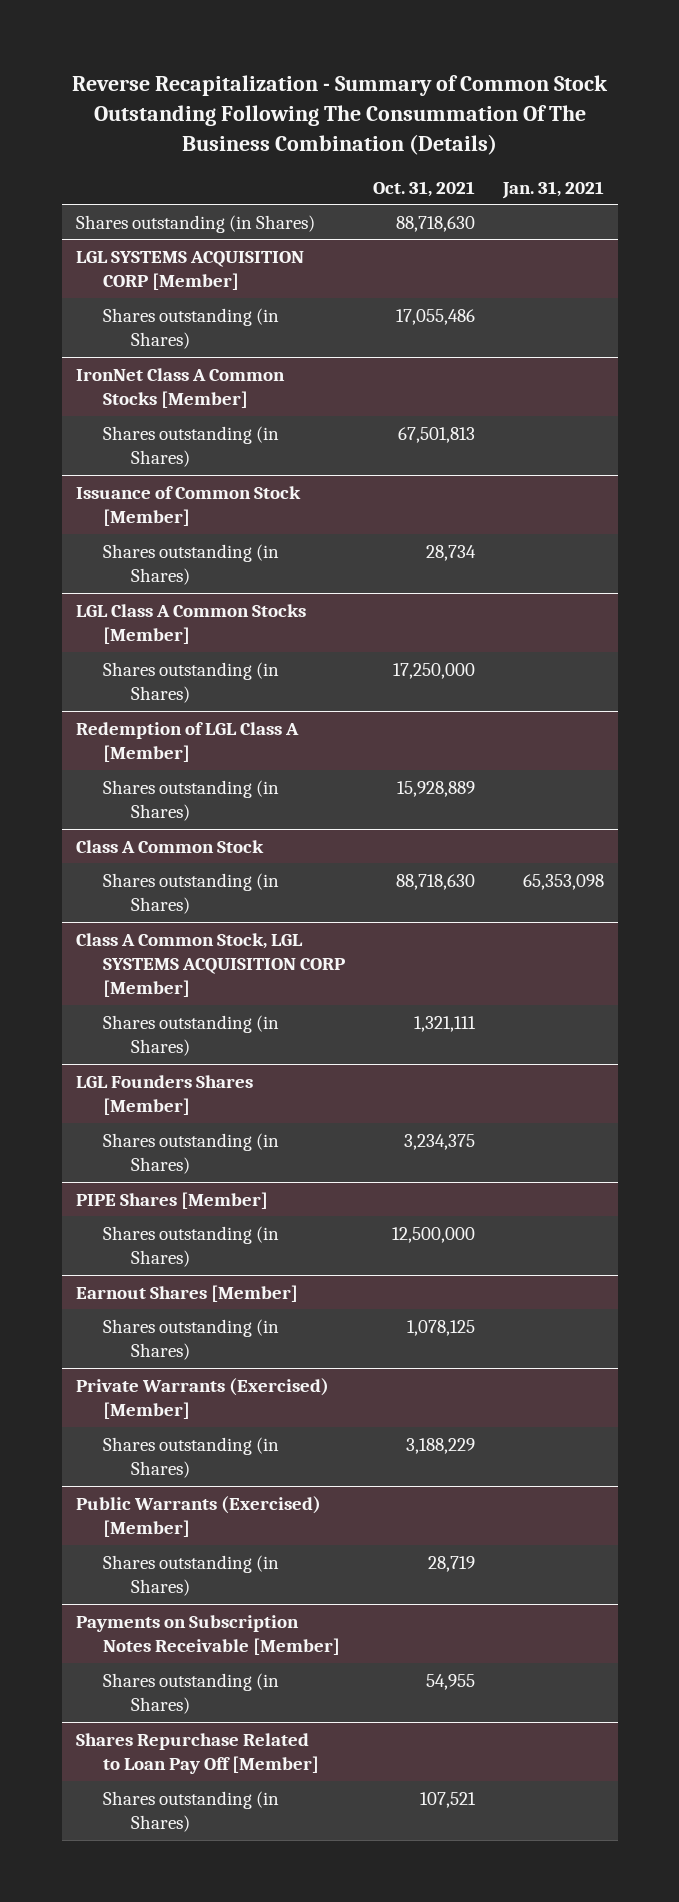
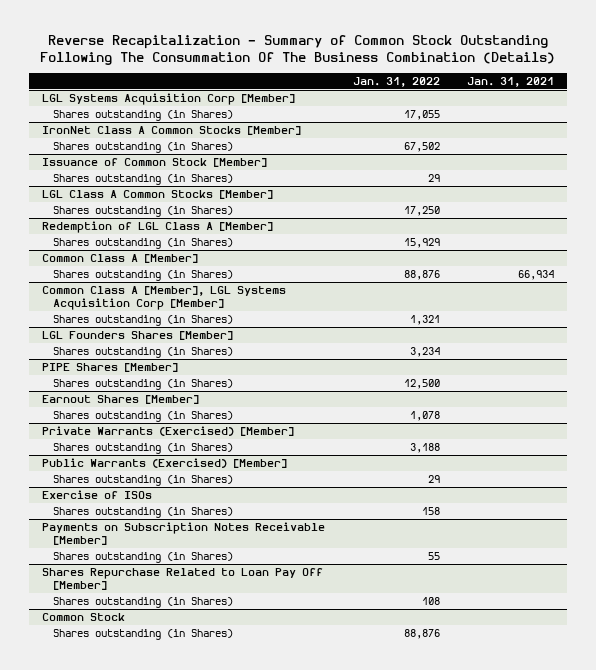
[373,180,476,197] Oct. 31, 2021 -> none
none -> [352,76,440,87] Jan. 31, 2022
[75,214,315,233] Shares outstanding (in Shares) -> none
[75,250,304,290] LGL SYSTEMS ACQUISITION CORP [Member] -> [42,93,296,106] LGL Systems Acquisition Corp [Member]
[75,839,264,853] Class A Common Stock -> [42,254,199,264] Common Class A [Member]
[522,873,604,890] 65,353,098 -> [517,270,554,281] 66,934
[75,932,346,998] Class A Common Stock, LGL SYSTEMS ACQUISITION CORP [Member] -> [42,286,287,310] Common Class A [Member], LGL Systems Acquisition Corp [Member]
none -> [42,490,153,500] Exercise of ISOs
none -> [52,507,233,519] Shares outstanding (in Shares)
none -> [42,613,126,622] Common Stock
none -> [52,629,233,641] Shares outstanding (in Shares)

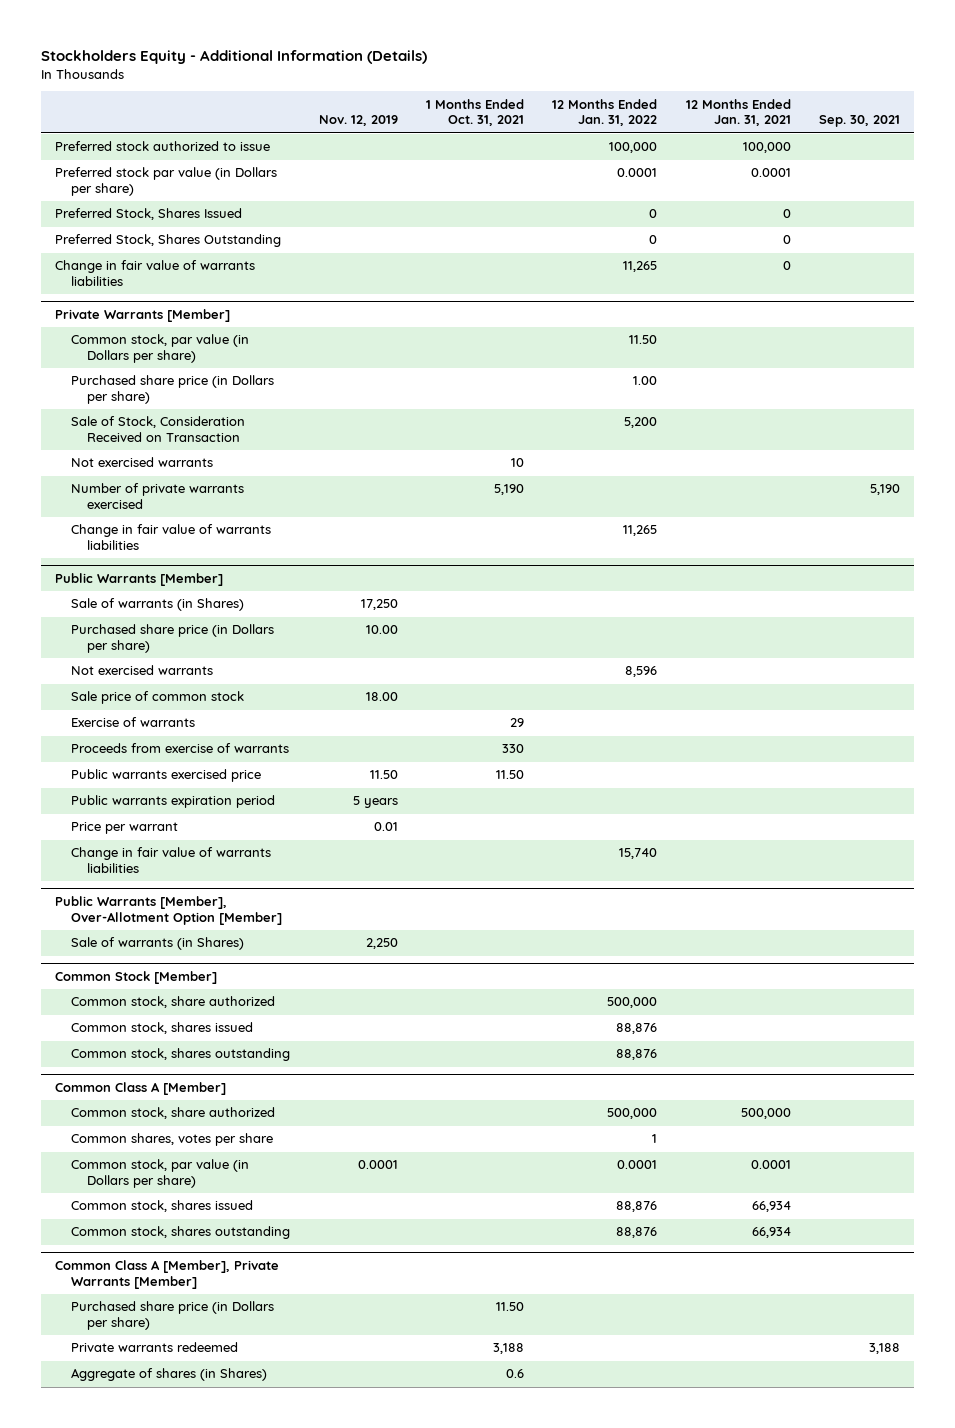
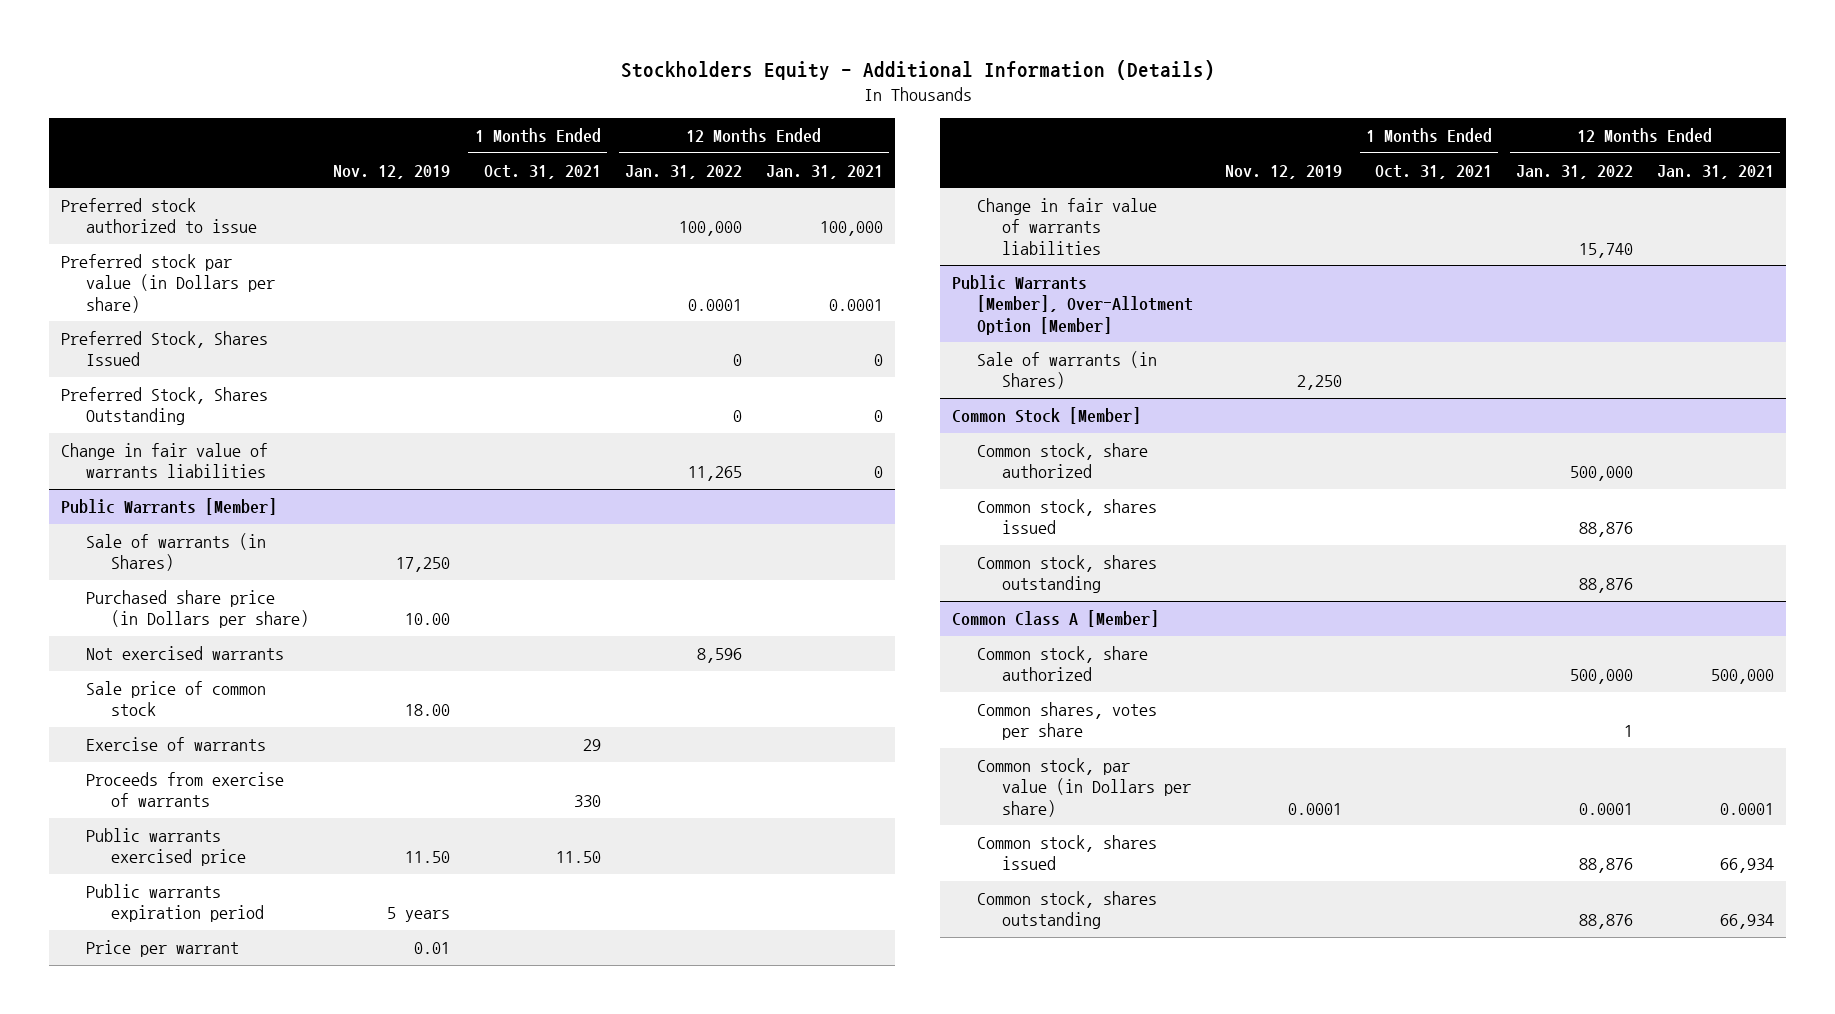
[818,115,900,128] Sep. 30, 2021 -> none
[55,309,231,323] Private Warrants [Member] -> none
[71,334,250,363] Common stock, par value (in Dollars per share) -> none
[71,375,275,404] Purchased share price (in Dollars per share) -> none
[71,416,246,442] Sale of Stock, Consideration Received on Transaction -> none
[71,457,214,468] Not exercised warrants -> none
[71,483,245,509] Number of private warrants exercised -> none
[71,524,272,550] Change in fair value of warrants liabilities -> none
[55,1260,280,1289] Common Class A [Member], Private Warrants [Member] -> none
[71,1301,275,1330] Purchased share price (in Dollars per share) -> none
[71,1342,239,1353] Private warrants redeemed -> none
[71,1368,268,1382] Aggregate of shares (in Shares) -> none

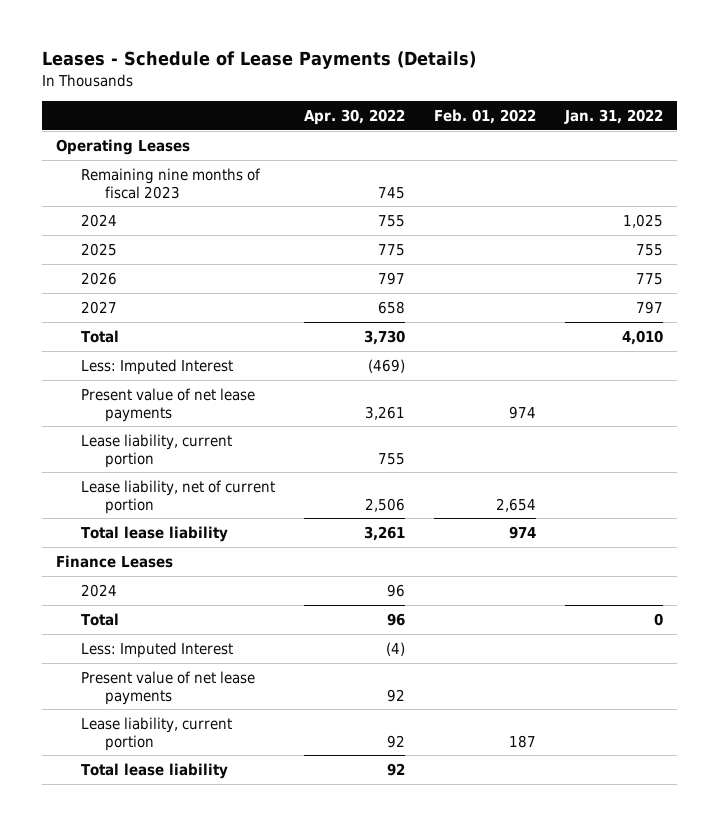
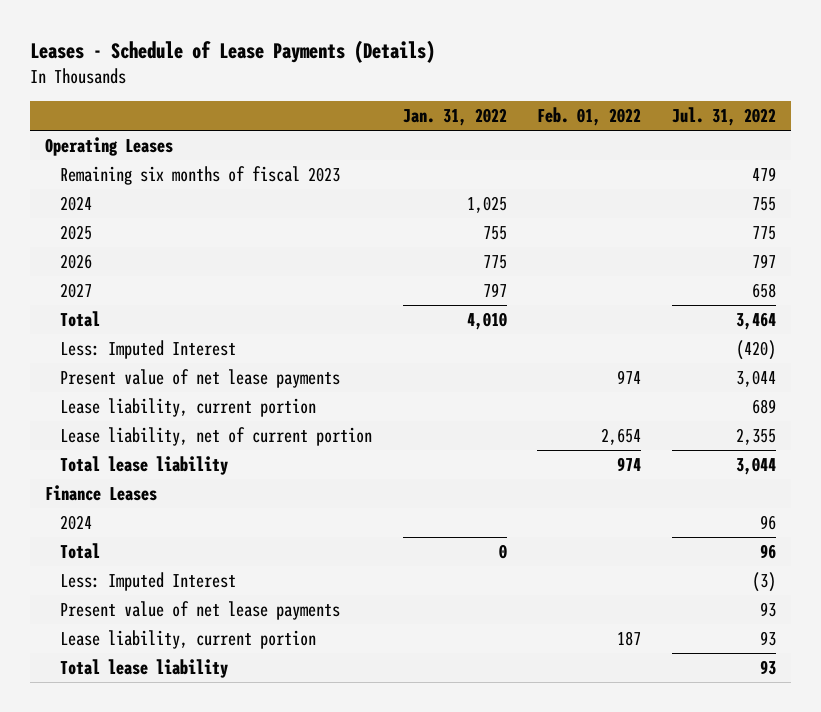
[303,108,405,125] Apr. 30, 2022 -> none
none -> [672,107,777,127] Jul. 31, 2022
[80,167,261,199] Remaining nine months of fiscal 2023 -> [60,165,341,185] Remaining six months of fiscal 2023

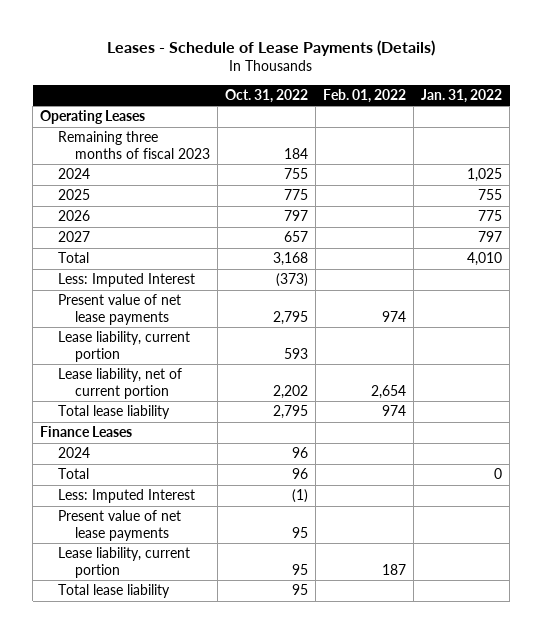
[672,107,777,127] Jul. 31, 2022 -> none
none -> [224,88,308,103] Oct. 31, 2022
[60,165,341,185] Remaining six months of fiscal 2023 -> [57,131,210,159] Remaining three months of fiscal 2023

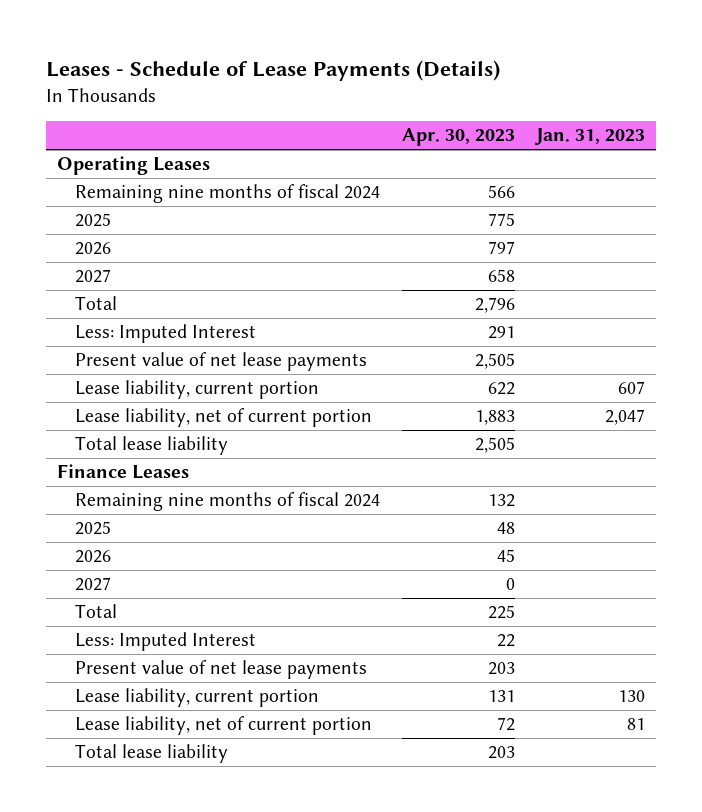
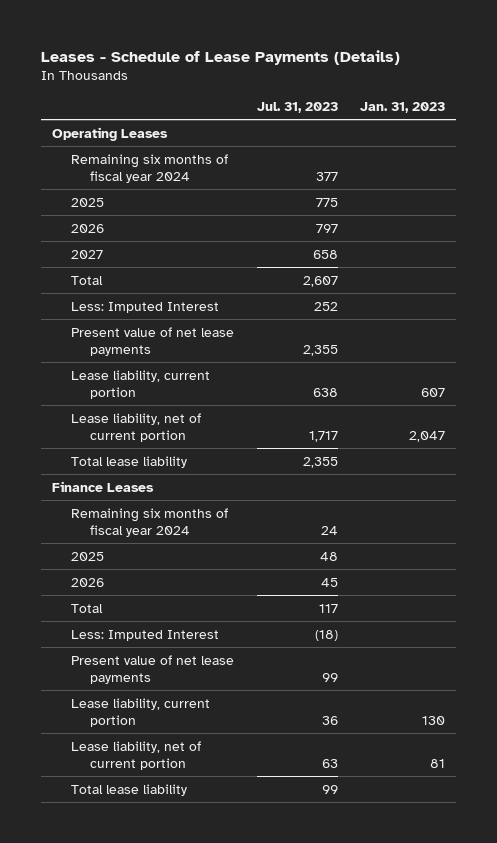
[401,128,515,147] Apr. 30, 2023 -> none
none -> [256,101,338,113] Jul. 31, 2023
[75,184,381,204] Remaining nine months of fiscal 2024 -> [71,153,229,183] Remaining six months of fiscal year 2024
[75,492,381,512] Remaining nine months of fiscal 2024 -> [71,507,229,537] Remaining six months of fiscal year 2024
[75,577,112,592] 2027 -> none

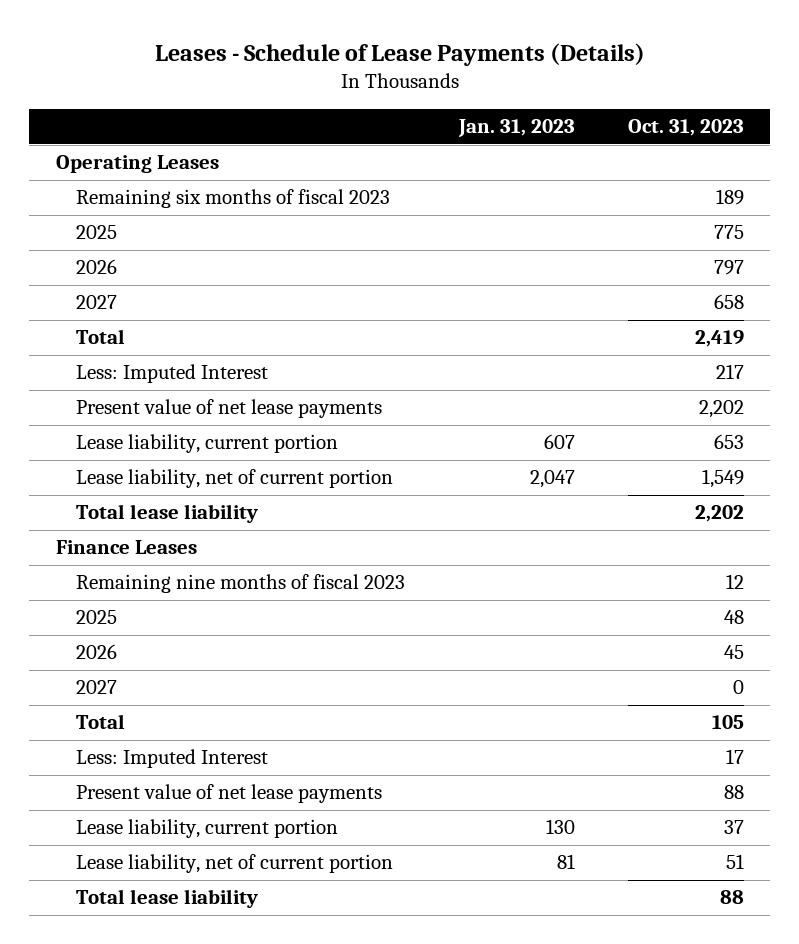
[256,101,338,113] Jul. 31, 2023 -> none
none -> [627,119,744,137] Oct. 31, 2023
[71,153,229,183] Remaining six months of fiscal year 2024 -> [76,189,391,209] Remaining six months of fiscal 2023
[71,507,229,537] Remaining six months of fiscal year 2024 -> [76,574,406,594] Remaining nine months of fiscal 2023
none -> [76,680,118,695] 2027

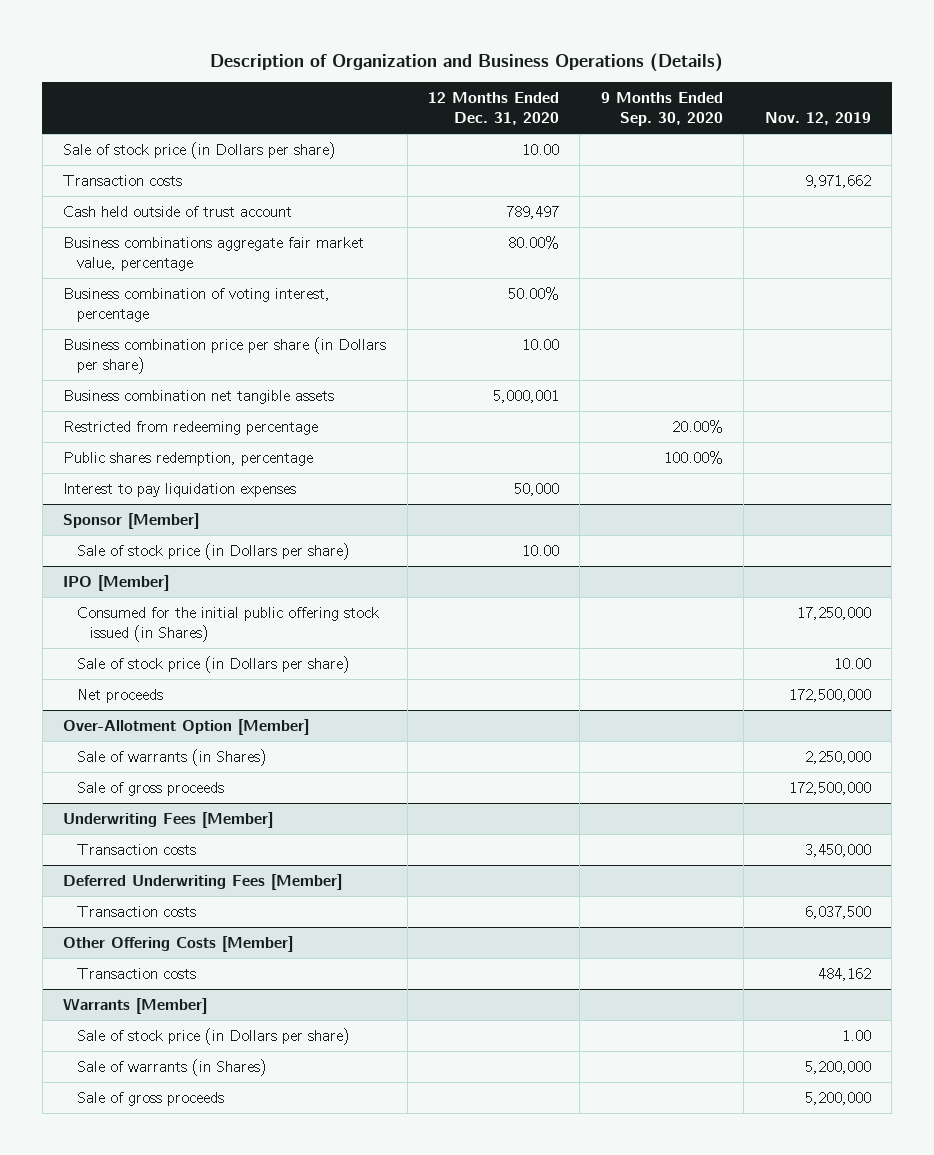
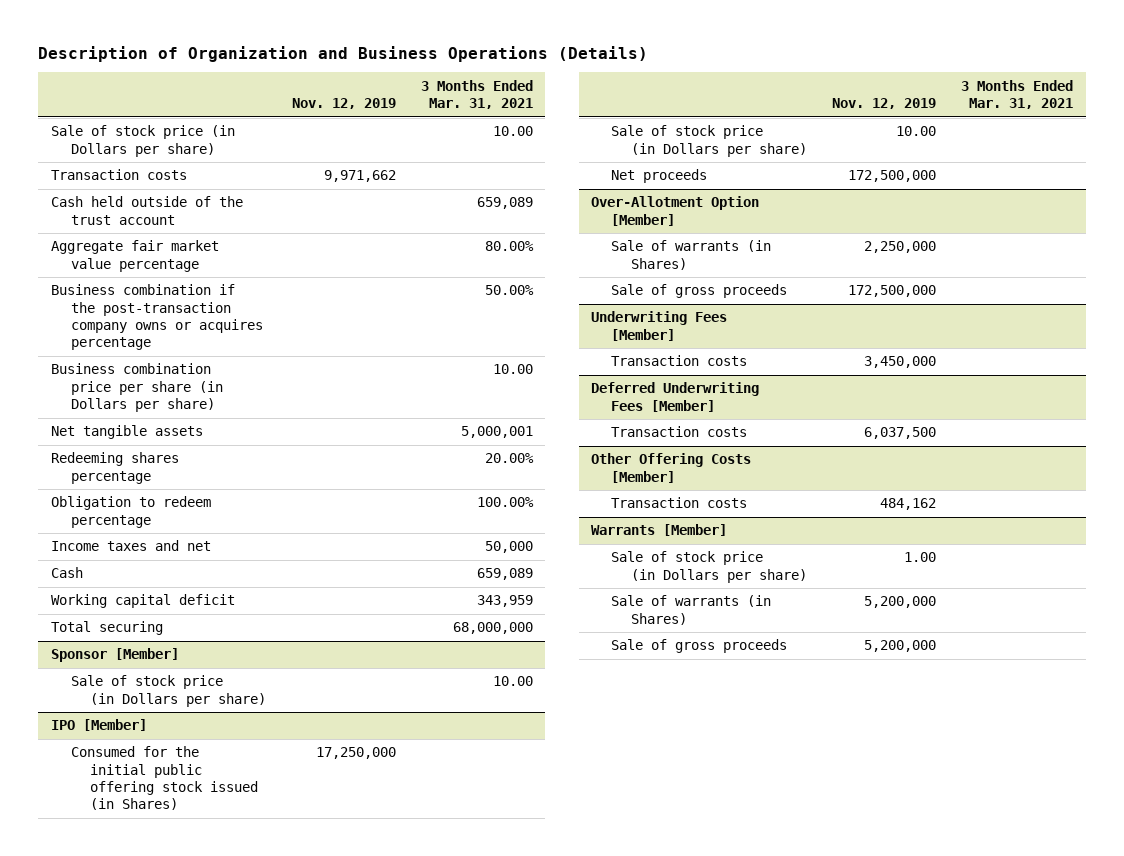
[427,92,559,126] 12 Months Ended Dec. 31, 2020 -> none
[600,92,723,127] 9 Months Ended Sep. 30, 2020 -> none
none -> [420,79,533,109] 3 Months Ended Mar. 31, 2021
[63,205,293,217] Cash held outside of trust account -> [50,196,243,225] Cash held outside of the trust account
[63,236,365,271] Business combinations aggregate fair market value, percentage -> [50,240,219,272] Aggregate fair market value percentage
[63,287,331,322] Business combination of voting interest, percentage -> [50,284,263,351] Business combination if the post-transaction company owns or acquires percentage
[63,389,335,404] Business combination net tangible assets -> [50,425,203,440] Net tangible assets
[63,420,319,435] Restricted from redeeming percentage -> [50,452,179,484] Redeeming shares percentage
[63,451,314,466] Public shares redemption, percentage -> [50,496,211,528] Obligation to redeem percentage
[63,482,297,497] Interest to pay liquidation expenses -> [50,540,211,552] Income taxes and net
none -> [50,567,83,579] Cash
none -> [50,594,235,609] Working capital deficit
none -> [50,621,163,636] Total securing

